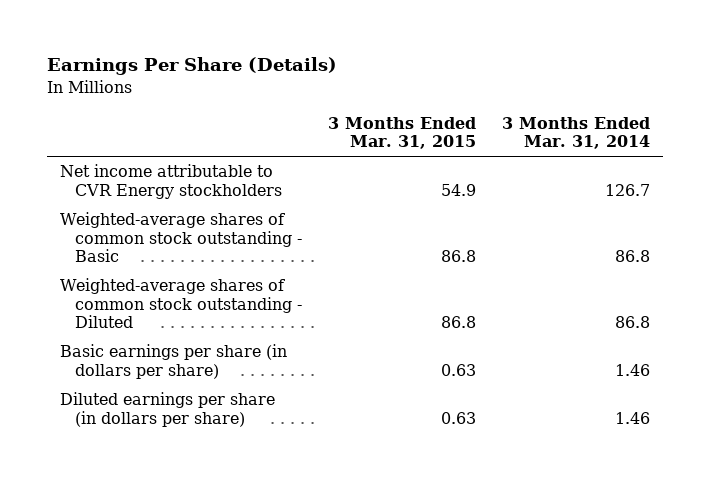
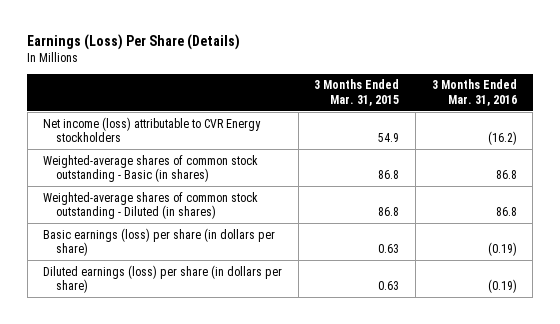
[46,57,337,76] Earnings Per Share (Details) -> [27,33,241,50] Earnings (Loss) Per Share (Details)
[501,117,650,150] 3 Months Ended Mar. 31, 2014 -> none
none -> [431,79,517,106] 3 Months Ended Mar. 31, 2016
[59,164,283,199] Net income attributable to CVR Energy stockholders -> [43,116,262,142] Net income (loss) attributable to CVR Energy stockholders
[59,212,303,263] Weighted-average shares of common stock outstanding - Basic -> [43,154,259,182] Weighted-average shares of common stock outstanding - Basic (in shares)
[59,278,303,329] Weighted-average shares of common stock outstanding - Diluted -> [43,191,259,219] Weighted-average shares of common stock outstanding - Diluted (in shares)
[59,344,287,379] Basic earnings per share (in dollars per share) -> [43,227,276,256] Basic earnings (loss) per share (in dollars per share)
[59,392,275,427] Diluted earnings per share (in dollars per share) -> [43,264,283,293] Diluted earnings (loss) per share (in dollars per share)

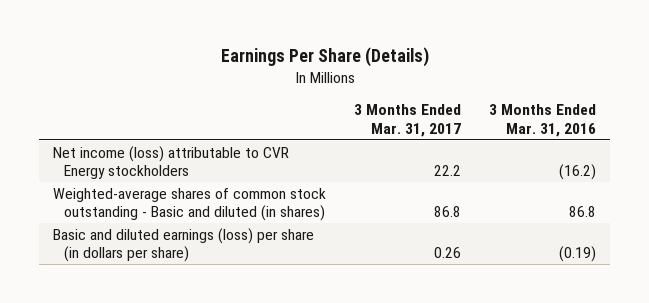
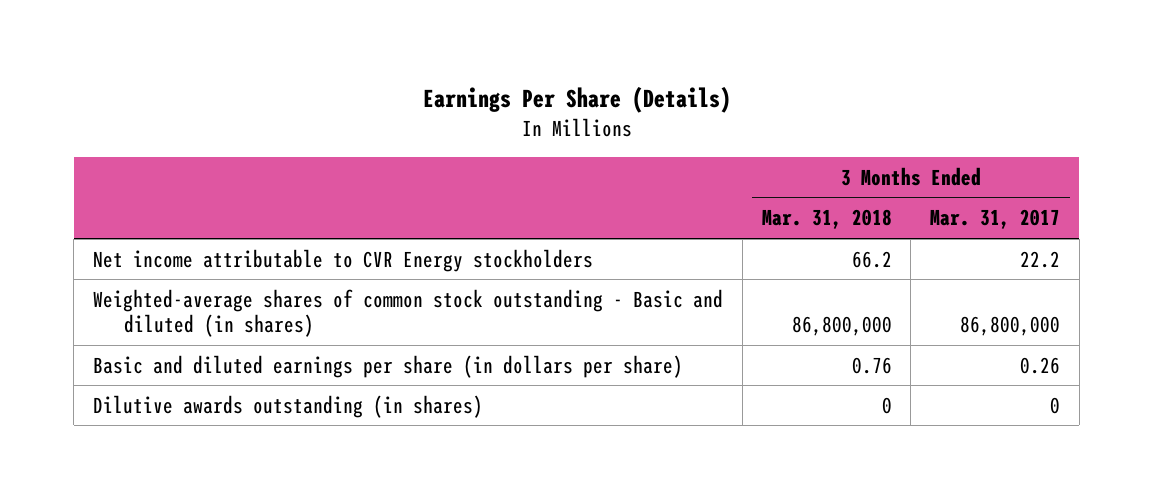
[489,104,597,137] 3 Months Ended Mar. 31, 2016 -> none
none -> [761,209,892,230] Mar. 31, 2018
[52,145,289,180] Net income (loss) attributable to CVR Energy stockholders -> [93,248,594,272] Net income attributable to CVR Energy stockholders
[434,206,462,218] 86.8 -> [959,316,1060,337] 86,800,000
[52,227,314,263] Basic and diluted earnings (loss) per share (in dollars per share) -> [93,354,684,378] Basic and diluted earnings per share (in dollars per share)
none -> [93,394,484,418] Dilutive awards outstanding (in shares)

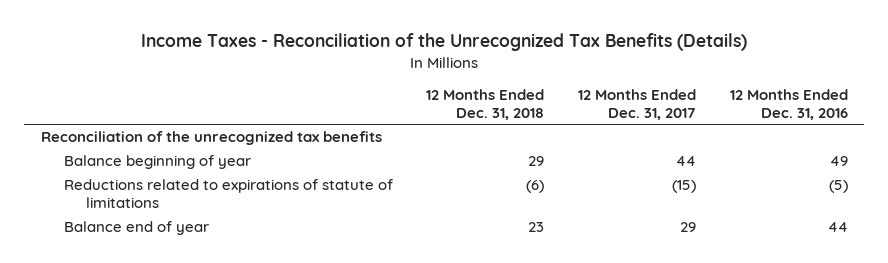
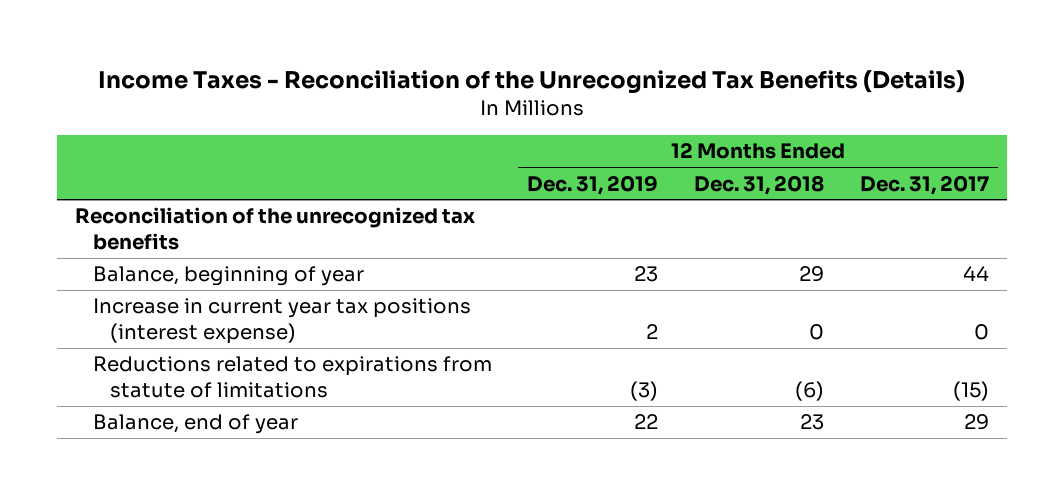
[729,88,848,120] 12 Months Ended Dec. 31, 2016 -> none
none -> [527,174,659,195] Dec. 31, 2019
[63,155,251,170] Balance beginning of year -> [92,266,364,287] Balance, beginning of year
none -> [92,298,471,345] Increase in current year tax positions (interest expense)
[63,179,393,209] Reductions related to expirations of statute of limitations -> [92,356,492,399] Reductions related to expirations from statute of limitations
[63,221,209,236] Balance end of year -> [92,414,298,435] Balance, end of year

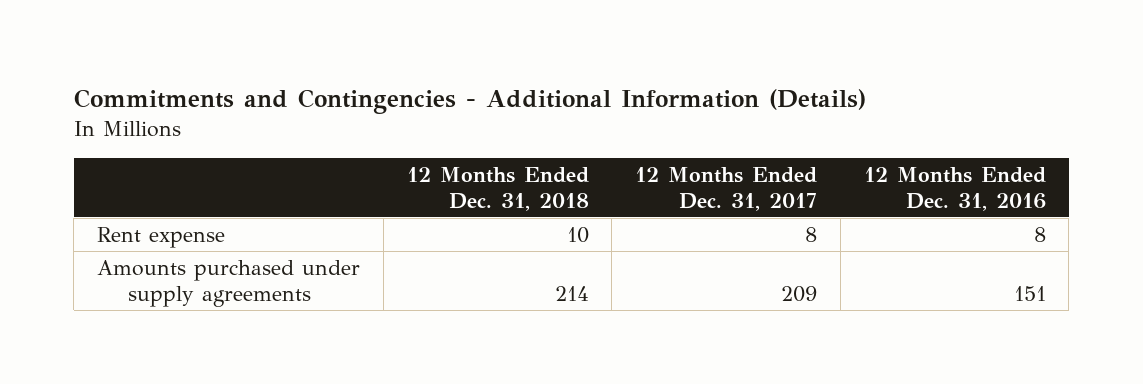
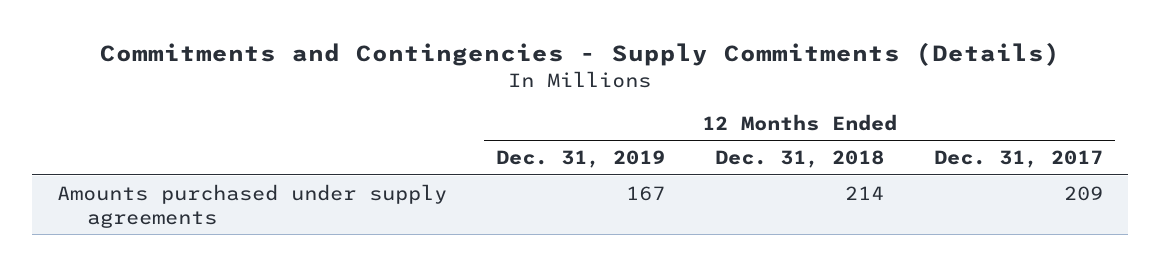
[73,89,866,115] Commitments and Contingencies - Additional Information (Details) -> [99,42,1060,67] Commitments and Contingencies - Supply Commitments (Details)
[863,166,1046,212] 12 Months Ended Dec. 31, 2016 -> none
none -> [496,150,666,169] Dec. 31, 2019
[96,226,225,248] Rent expense -> none

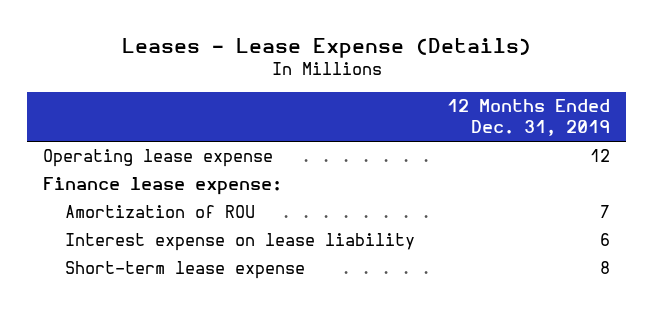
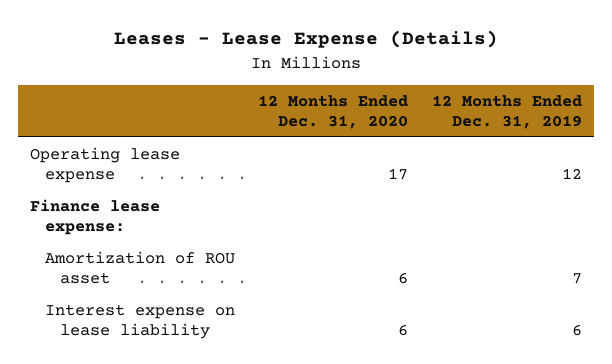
none -> [258,94,409,129] 12 Months Ended Dec. 31, 2020
[64,205,255,219] Amortization of ROU -> [44,250,235,285] Amortization of ROU asset
[64,261,305,280] Short-term lease expense -> none

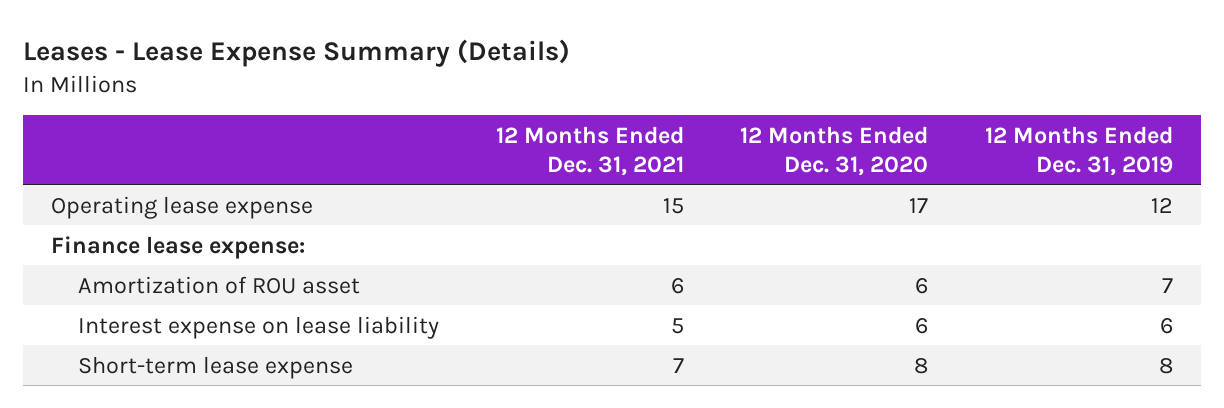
[113,30,498,49] Leases - Lease Expense (Details) -> [22,38,570,67] Leases - Lease Expense Summary (Details)
none -> [495,125,684,176] 12 Months Ended Dec. 31, 2021
none -> [78,355,354,379] Short-term lease expense

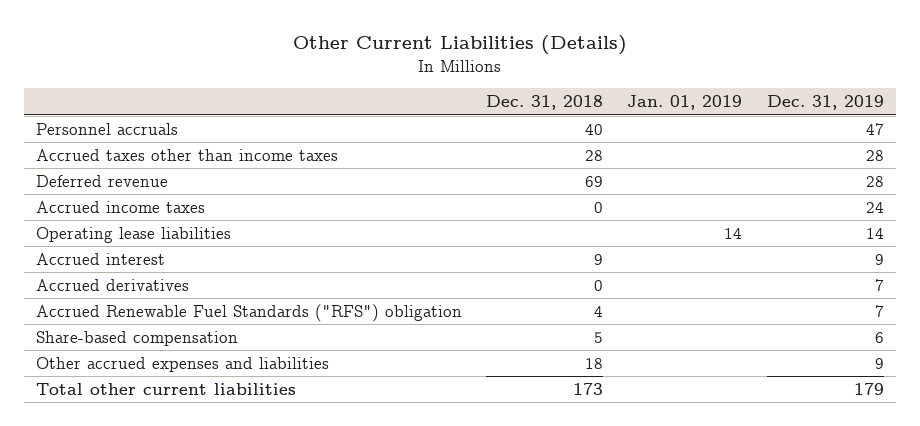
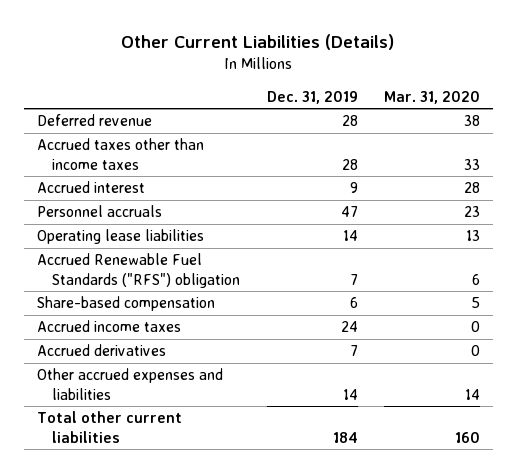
[486,95,604,111] Dec. 31, 2018 -> none
[627,95,743,111] Jan. 01, 2019 -> none
none -> [383,90,480,104] Mar. 31, 2020
[35,148,338,161] Accrued taxes other than income taxes -> [37,138,205,170] Accrued taxes other than income taxes
[35,122,178,135] Personnel accruals -> [37,205,163,218] Personnel accruals
[35,226,231,243] Operating lease liabilities -> [37,229,205,245] Operating lease liabilities
[35,200,205,213] Accrued income taxes -> [37,320,182,333] Accrued income taxes
[35,278,189,291] Accrued derivatives -> [37,344,167,357] Accrued derivatives
[874,357,884,369] 9 -> [342,388,358,400] 14
[853,382,884,395] 179 -> [332,431,358,443] 184

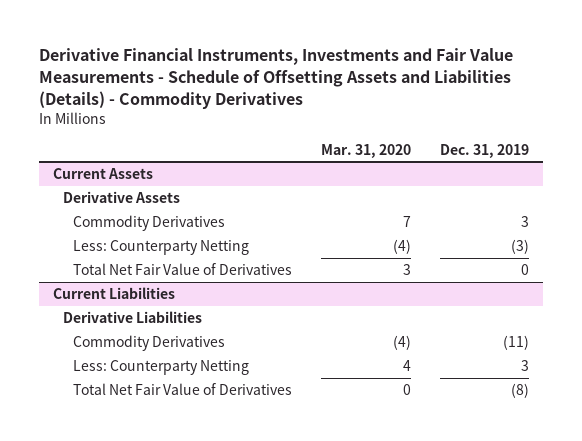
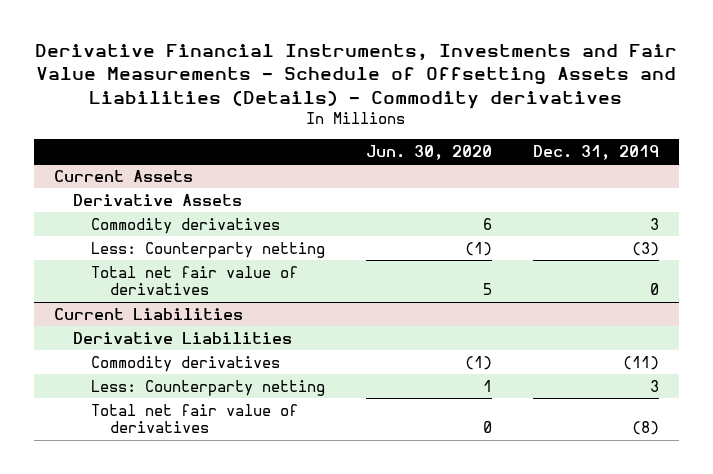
[38,47,513,109] Derivative Financial Instruments, Investments and Fair Value Measurements - Schedule of Offsetting Assets and Liabilities (Details) - Commodity Derivatives -> [35,43,678,109] Derivative Financial Instruments, Investments and Fair Value Measurements - Schedule of Offsetting Assets and Liabilities (Details) - Commodity derivatives
[320,143,411,158] Mar. 31, 2020 -> none
none -> [366,145,493,161] Jun. 30, 2020
[73,214,226,231] Commodity Derivatives -> [91,217,281,234] Commodity derivatives
[73,239,250,255] Less: Counterparty Netting -> [91,241,326,258] Less: Counterparty netting
[73,262,293,275] Total Net Fair Value of Derivatives -> [91,265,299,296] Total net fair value of derivatives
[73,334,226,351] Commodity Derivatives -> [91,355,281,372] Commodity derivatives
[73,359,250,375] Less: Counterparty Netting -> [91,379,326,396] Less: Counterparty netting
[73,382,293,395] Total Net Fair Value of Derivatives -> [91,403,299,434] Total net fair value of derivatives

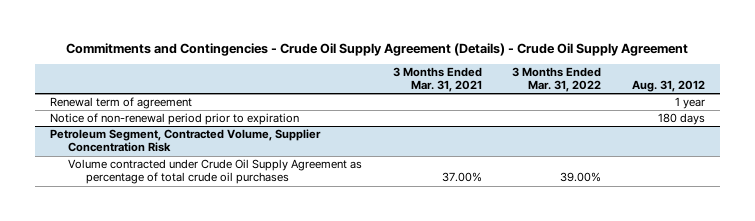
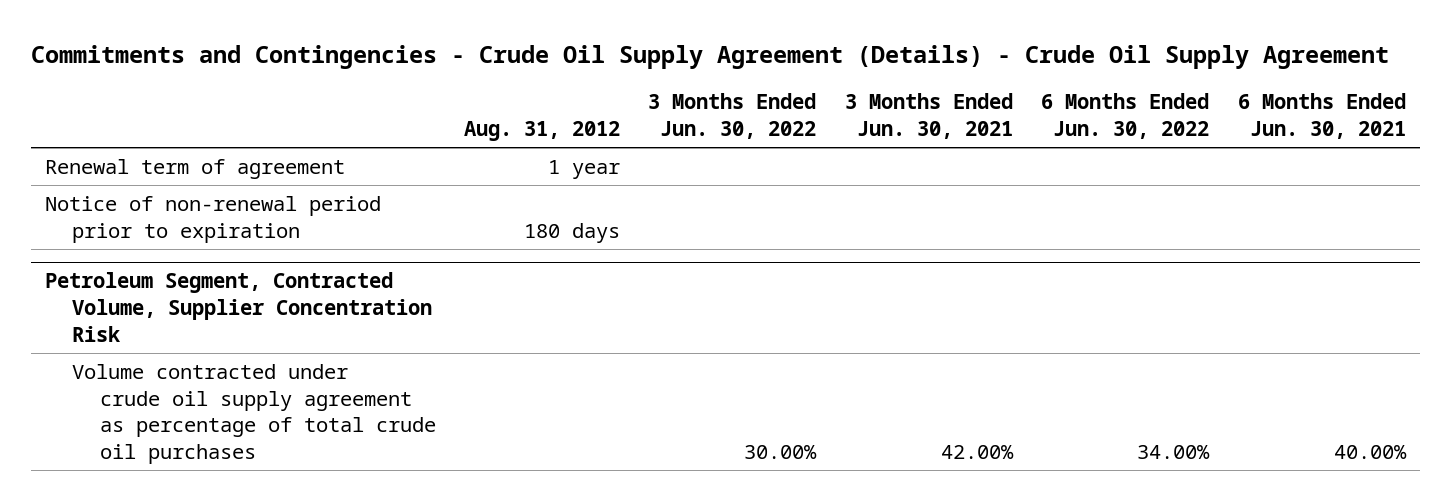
[392,67,482,93] 3 Months Ended Mar. 31, 2021 -> none
[512,67,602,93] 3 Months Ended Mar. 31, 2022 -> none
none -> [648,93,817,139] 3 Months Ended Jun. 30, 2022
none -> [844,93,1013,139] 3 Months Ended Jun. 30, 2021
none -> [1041,93,1210,139] 6 Months Ended Jun. 30, 2022
none -> [1237,93,1406,139] 6 Months Ended Jun. 30, 2021
[68,159,363,185] Volume contracted under Crude Oil Supply Agreement as percentage of total crude oil purchases -> [72,364,436,464] Volume contracted under crude oil supply agreement as percentage of total crude oil purchases

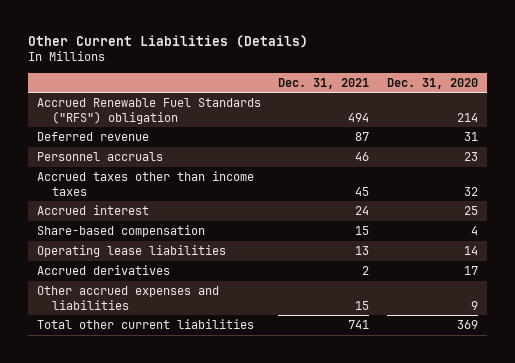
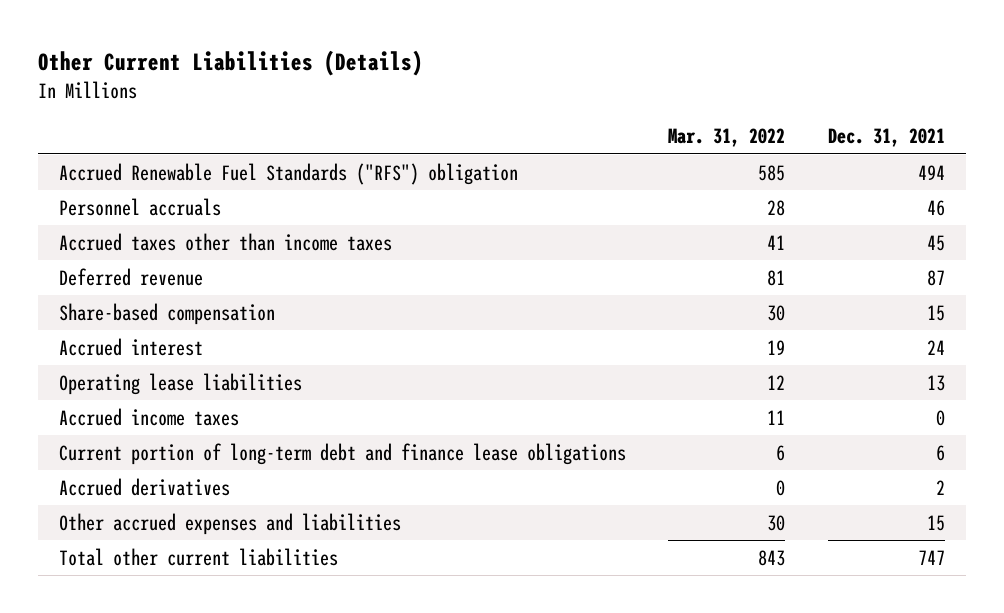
[386,77,478,89] Dec. 31, 2020 -> none
none -> [668,128,786,148] Mar. 31, 2022
[37,132,150,142] Deferred revenue -> [59,267,204,286] Deferred revenue
[37,205,150,216] Accrued interest -> [59,337,204,356] Accrued interest
none -> [59,407,240,426] Accrued income taxes
none -> [59,442,627,465] Current portion of long-term debt and finance lease obligations
[348,320,370,330] 741 -> [917,549,945,565] 747

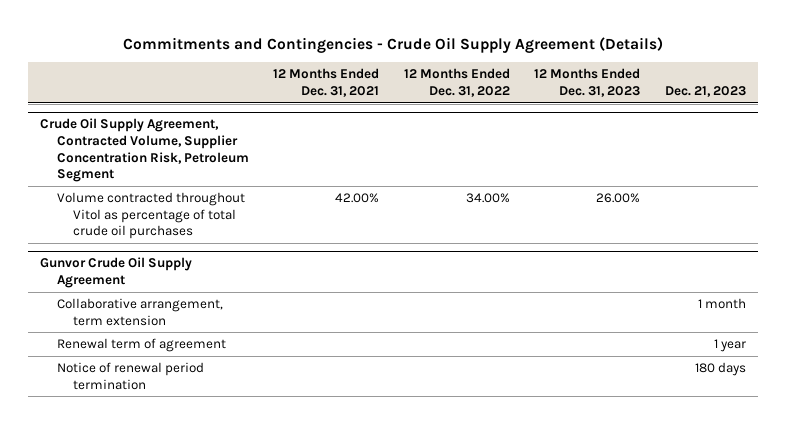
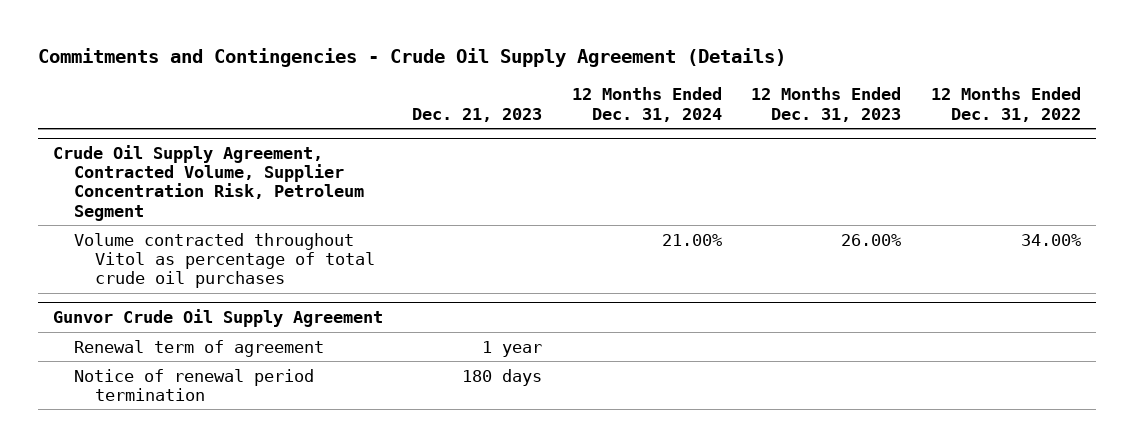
[273,68,380,98] 12 Months Ended Dec. 31, 2021 -> none
none -> [571,87,722,122] 12 Months Ended Dec. 31, 2024
[56,298,223,326] Collaborative arrangement, term extension -> none

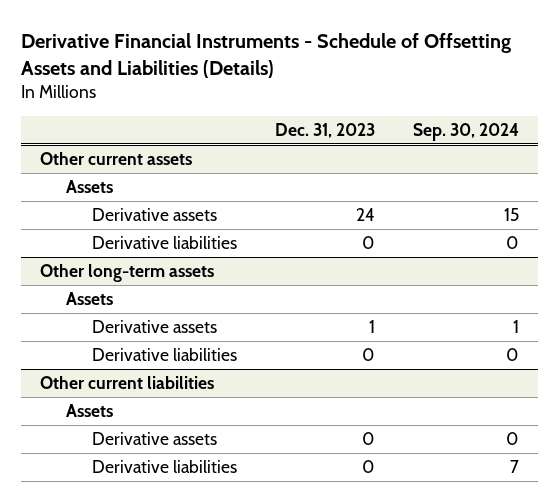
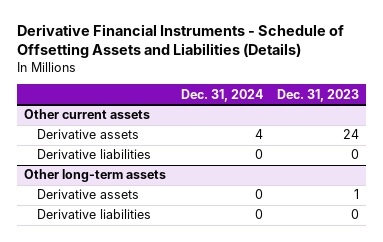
[413,122,520,141] Sep. 30, 2024 -> none
none -> [180,88,263,102] Dec. 31, 2024
[66,180,114,194] Assets -> none
[66,292,114,306] Assets -> none
[40,376,215,390] Other current liabilities -> none
[66,404,114,418] Assets -> none
[92,432,218,446] Derivative assets -> none
[92,460,238,474] Derivative liabilities -> none

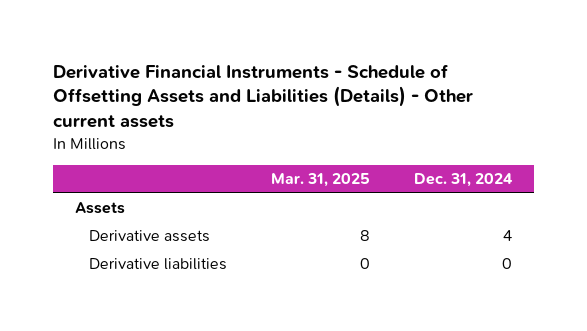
[16,23,344,59] Derivative Financial Instruments - Schedule of Offsetting Assets and Liabilities (Details) -> [52,63,473,129] Derivative Financial Instruments - Schedule of Offsetting Assets and Liabilities (Details) - Other current assets
[277,88,360,102] Dec. 31, 2023 -> none
none -> [271,172,371,187] Mar. 31, 2025
[23,109,150,120] Other current assets -> none
none -> [74,202,125,215] Assets
[23,169,166,183] Other long-term assets -> none
[37,189,140,200] Derivative assets -> none
[37,209,152,220] Derivative liabilities -> none

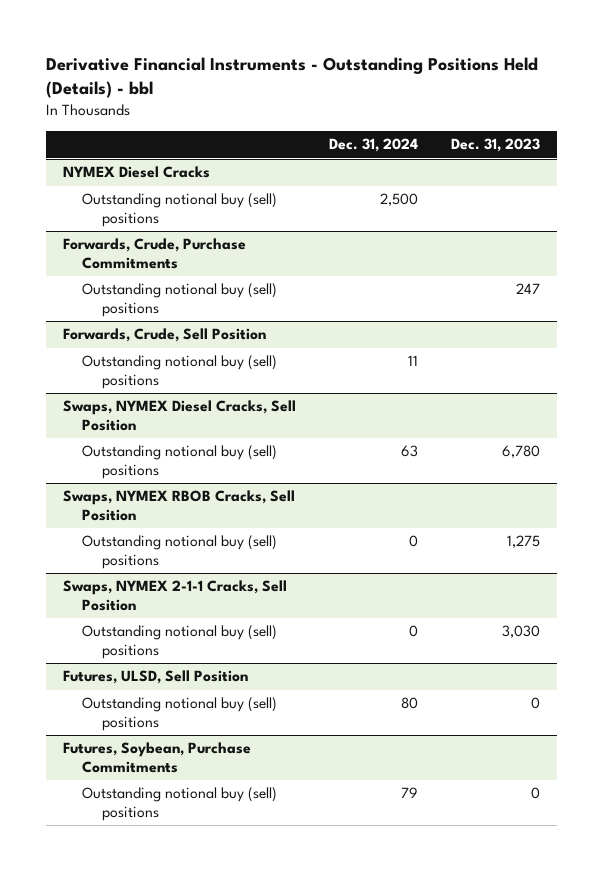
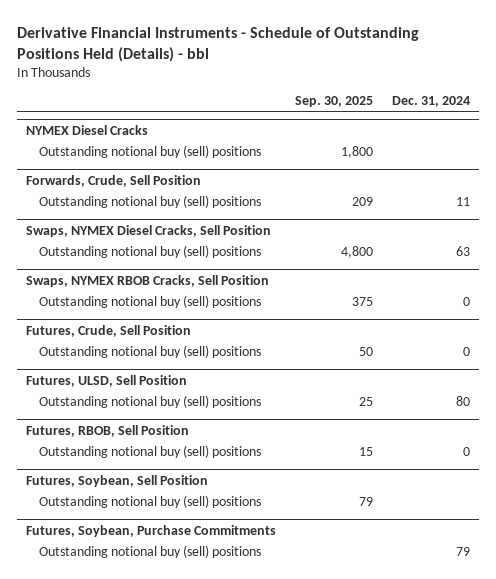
[45,57,538,99] Derivative Financial Instruments - Outstanding Positions Held (Details) - bbl -> [17,26,420,62] Derivative Financial Instruments - Schedule of Outstanding Positions Held (Details) - bbl
[451,138,541,153] Dec. 31, 2023 -> none
none -> [294,96,373,108] Sep. 30, 2025
[82,193,278,228] Outstanding notional buy (sell) positions -> none
[62,238,246,270] Forwards, Crude, Purchase Commitments -> none
[62,580,287,612] Swaps, NYMEX 2-1-1 Cracks, Sell Position -> none
none -> [26,324,192,337] Futures, Crude, Sell Position
none -> [26,424,190,437] Futures, RBOB, Sell Position
none -> [39,444,262,458] Outstanding notional buy (sell) positions
none -> [26,474,209,487] Futures, Soybean, Sell Position
none -> [39,494,262,508] Outstanding notional buy (sell) positions

